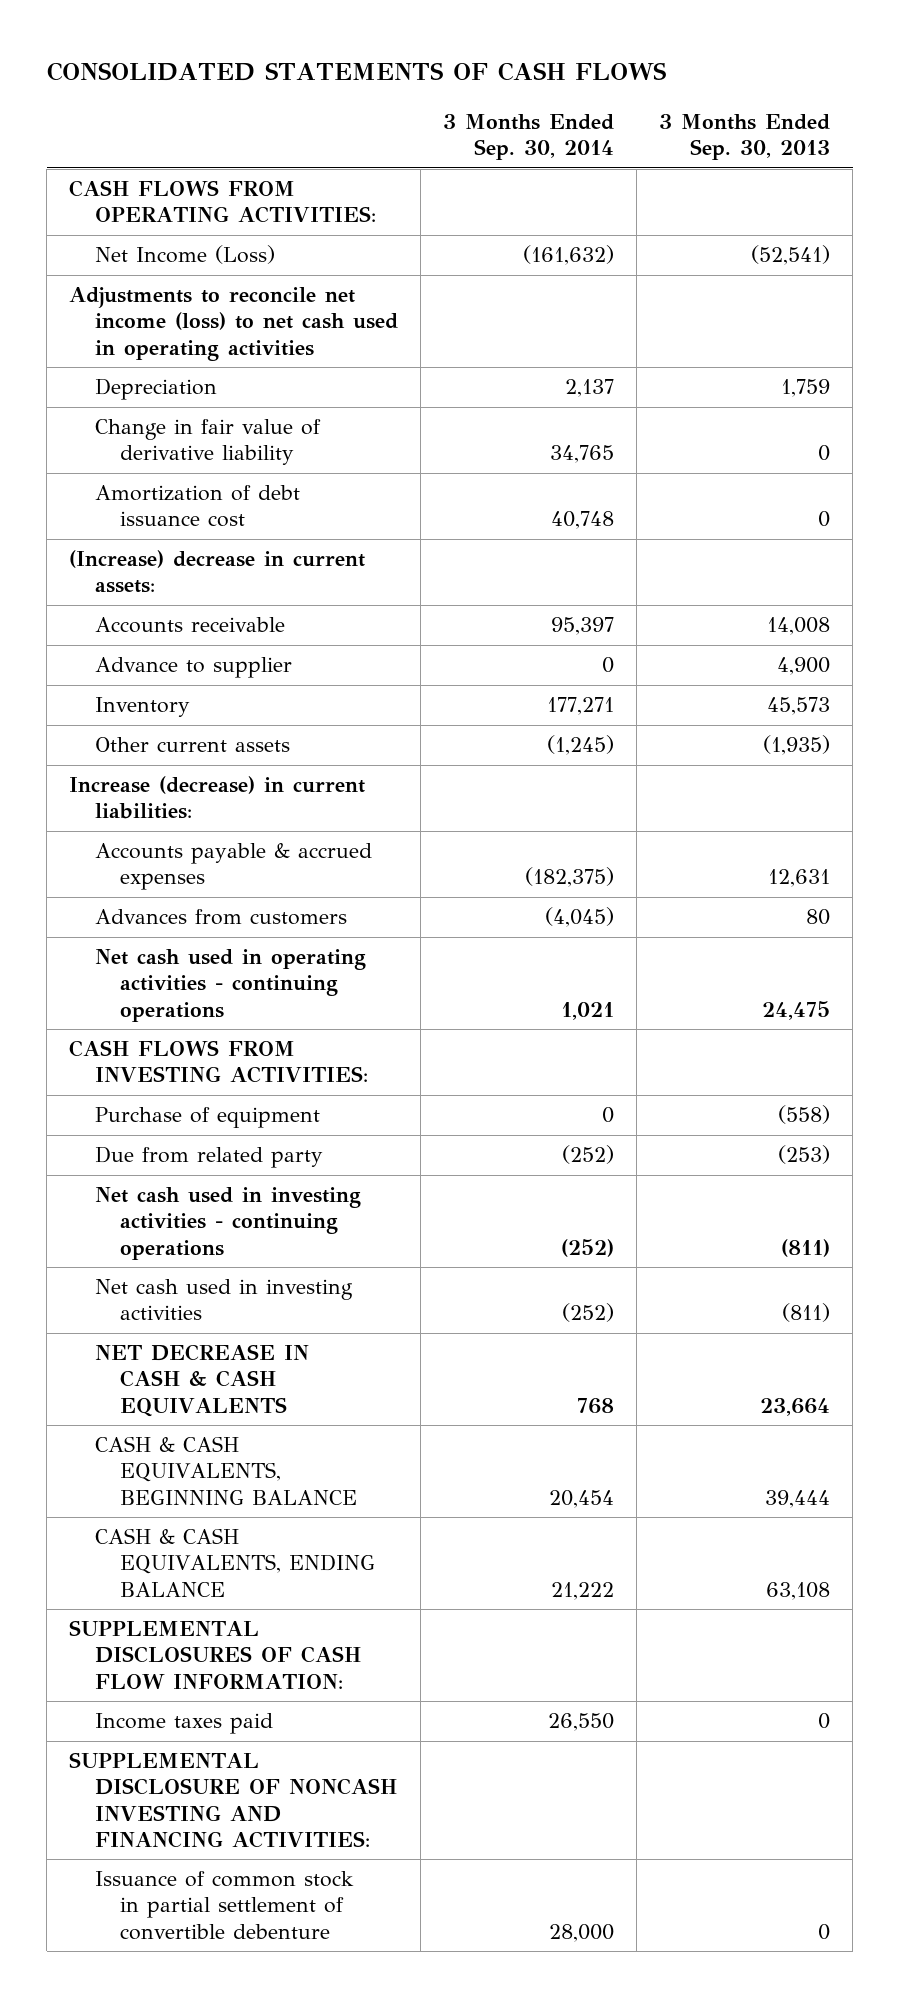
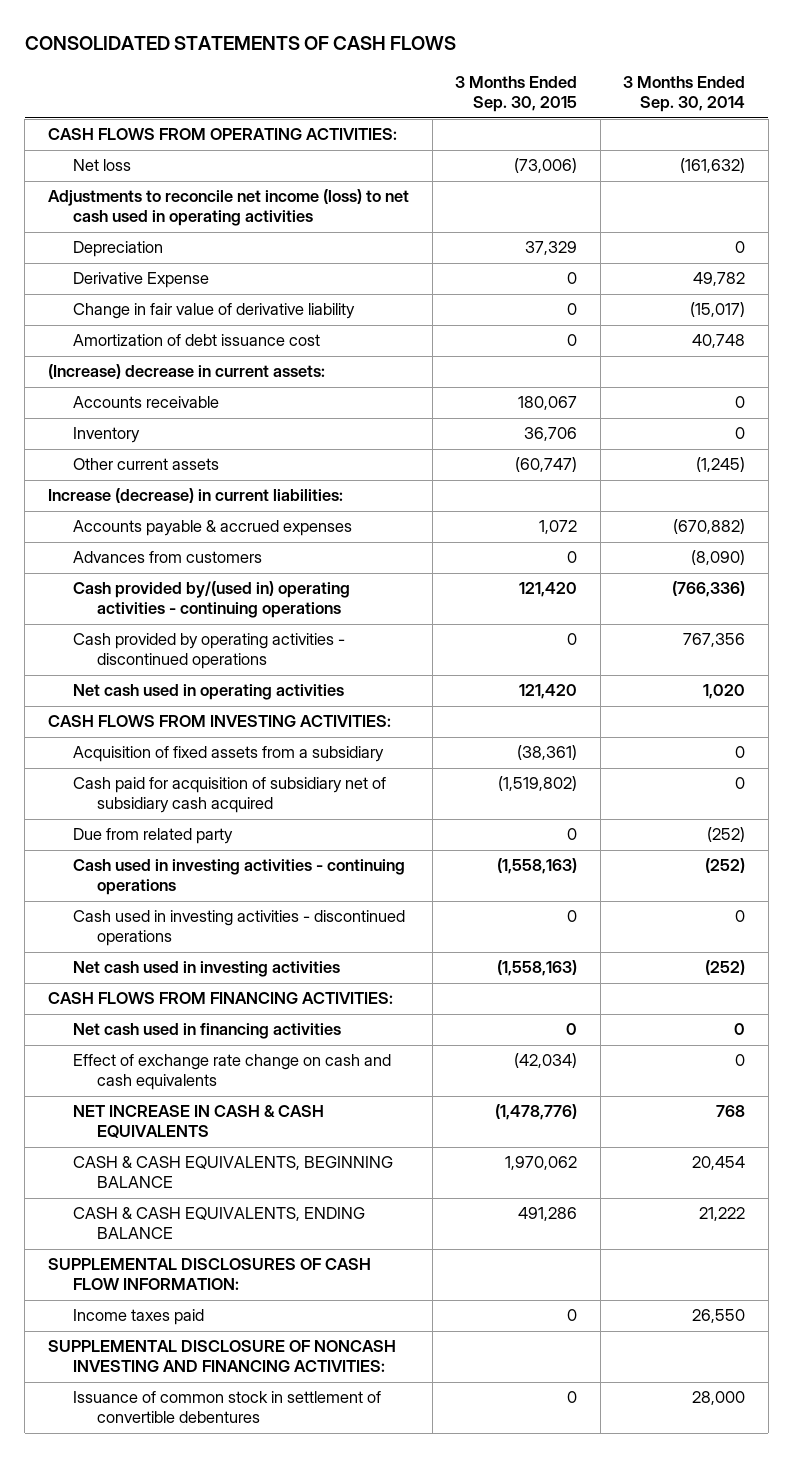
[659,113,831,161] 3 Months Ended Sep. 30, 2013 -> none
none -> [455,76,578,113] 3 Months Ended Sep. 30, 2015
[94,245,275,265] Net Income (Loss) -> [72,159,131,172] Net loss
[564,379,614,398] 2,137 -> [735,241,746,254] 0
none -> [72,272,209,289] Derivative Expense
[549,445,614,464] 34,765 -> [690,302,746,318] (15,017)
[94,657,292,679] Advance to supplier -> none
[550,617,614,636] 95,397 -> [735,396,746,409] 0
[546,697,614,716] 177,271 -> [735,427,746,440] 0
[524,867,614,888] (182,375) -> [673,519,746,535] (670,882)
[544,907,614,928] (4,045) -> [691,550,746,566] (8,090)
[94,949,366,1022] Net cash used in operating activities - continuing operations -> [72,581,350,619] Cash provided by/(used in) operating activities - continuing operations
[560,1001,614,1020] 1,021 -> [672,581,746,598] (766,336)
none -> [72,633,345,670] Cash provided by operating activities - discontinued operations
none -> [72,684,344,701] Net cash used in operating activities
[94,1107,320,1129] Purchase of equipment -> none
none -> [72,746,384,763] Acquisition of fixed assets from a subsidiary
none -> [72,777,386,814] Cash paid for acquisition of subsidiary net of subsidiary cash acquired
[94,1187,361,1260] Net cash used in investing activities - continuing operations -> [72,859,405,896] Cash used in investing activities - continuing operations
none -> [72,910,405,947] Cash used in investing activities - discontinued operations
none -> [48,992,394,1005] CASH FLOWS FROM FINANCING ACTIVITIES:
none -> [72,1023,341,1040] Net cash used in financing activities
none -> [72,1054,391,1091] Effect of exchange rate change on cash and cash equivalents
[94,1344,309,1417] NET DECREASE IN CASH & CASH EQUIVALENTS -> [72,1105,324,1139] NET INCREASE IN CASH & CASH EQUIVALENTS
[94,1871,354,1940] Issuance of common stock in partial settlement of convertible debenture -> [72,1391,381,1424] Issuance of common stock in settlement of convertible debentures

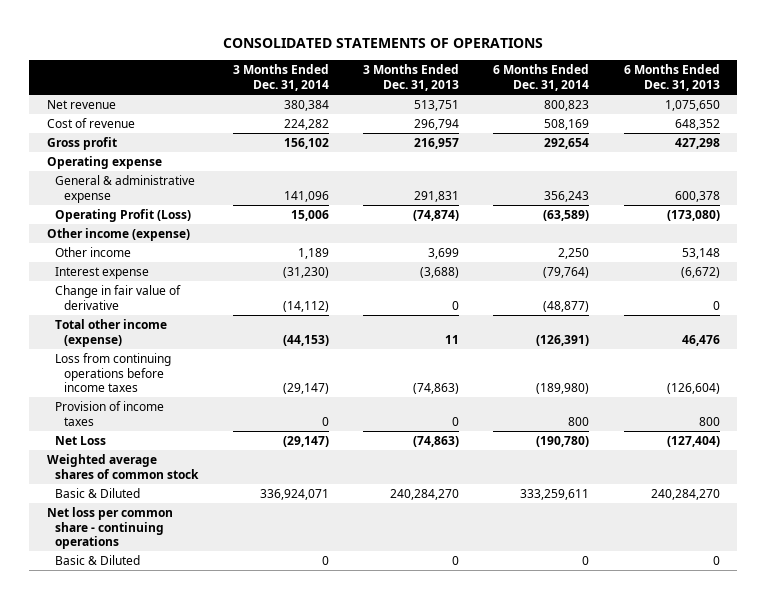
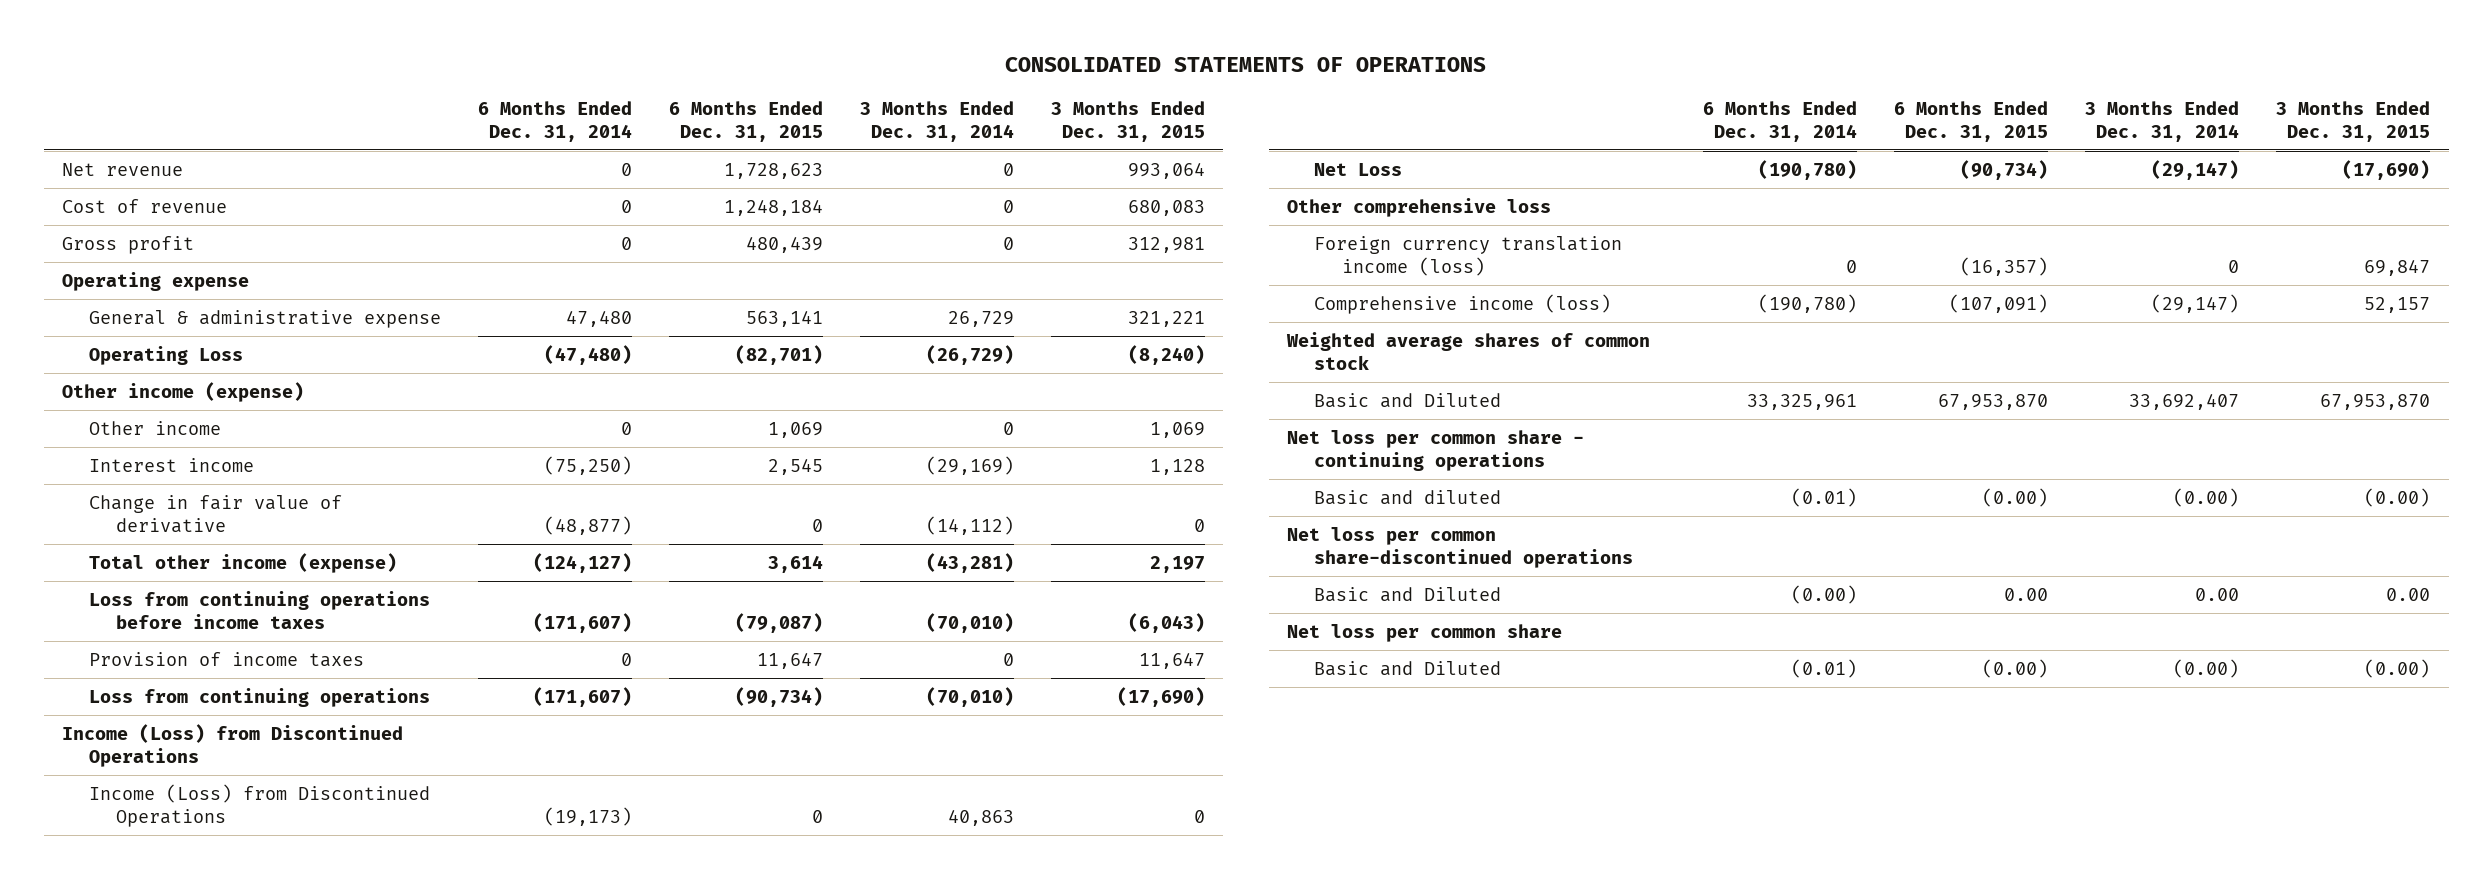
[363,64,460,91] 3 Months Ended Dec. 31, 2013 -> none
[623,64,720,91] 6 Months Ended Dec. 31, 2013 -> none
none -> [668,100,823,142] 6 Months Ended Dec. 31, 2015
none -> [1050,100,1205,142] 3 Months Ended Dec. 31, 2015
[283,99,329,111] 380,384 -> [1002,162,1014,176] 0
[544,99,590,111] 800,823 -> [621,162,633,176] 0
[283,118,329,130] 224,282 -> [1002,199,1014,213] 0
[544,118,590,130] 508,169 -> [621,199,633,213] 0
[283,137,329,149] 156,102 -> [1002,236,1014,250] 0
[544,137,590,149] 292,654 -> [621,236,633,250] 0
[283,190,329,202] 141,096 -> [947,310,1014,327] 26,729
[544,190,590,202] 356,243 -> [566,310,633,327] 47,480
[55,208,192,222] Operating Profit (Loss) -> [89,345,244,365] Operating Loss
[290,209,329,221] 15,006 -> [925,344,1014,365] (26,729)
[543,209,590,221] (63,589) -> [544,344,633,365] (47,480)
[55,266,150,279] Interest expense -> none
[297,247,329,259] 1,189 -> [1002,421,1014,435] 0
[558,247,590,259] 2,250 -> [621,421,633,435] 0
none -> [89,457,255,472] Interest income
[282,334,329,346] (44,153) -> [925,552,1014,573] (43,281)
[536,334,590,346] (126,391) -> [533,552,633,573] (124,127)
[282,383,329,395] (29,147) -> [925,612,1014,633] (70,010)
[536,383,590,395] (189,980) -> [533,612,633,633] (171,607)
[568,416,590,426] 800 -> [621,652,633,666] 0
none -> [89,687,431,707] Loss from continuing operations
none -> [61,723,403,767] Income (Loss) from Discontinued Operations
none -> [89,783,431,827] Income (Loss) from Discontinued Operations
none -> [1287,197,1552,217] Other comprehensive loss
none -> [1314,235,1623,276] Foreign currency translation income (loss)
none -> [1314,293,1612,314] Comprehensive income (loss)
[55,487,141,498] Basic & Diluted -> [1314,392,1502,408] Basic and Diluted
[259,488,329,500] 336,924,071 -> [2129,393,2240,410] 33,692,407
[520,488,590,500] 333,259,611 -> [1747,393,1858,410] 33,325,961
none -> [1314,489,1502,505] Basic and diluted
none -> [1287,526,1634,568] Net loss per common share-discontinued operations
none -> [1314,586,1502,602] Basic and Diluted
none -> [1287,623,1563,642] Net loss per common share
[55,554,141,565] Basic & Diluted -> [1314,660,1502,676] Basic and Diluted
[321,555,329,565] 0 -> [2173,658,2240,678] (0.00)
[582,555,590,565] 0 -> [1791,658,1858,678] (0.01)

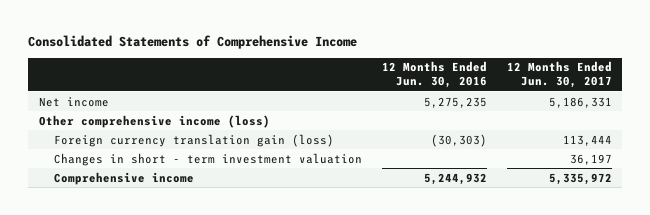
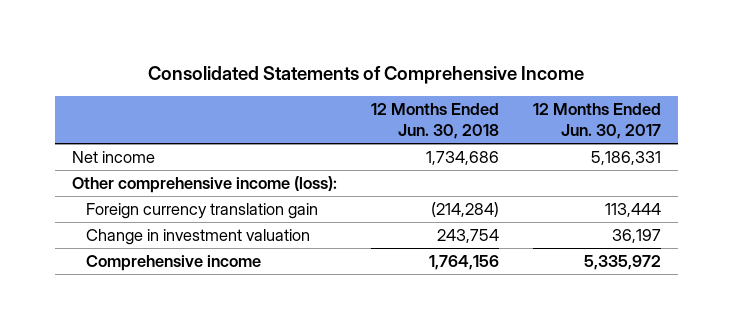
[381,61,487,89] 12 Months Ended Jun. 30, 2016 -> none
none -> [370,103,499,140] 12 Months Ended Jun. 30, 2018
[38,114,270,128] Other comprehensive income (loss) -> [71,176,337,194] Other comprehensive income (loss):
[53,133,334,147] Foreign currency translation gain (loss) -> [85,203,318,220] Foreign currency translation gain
[53,152,362,166] Changes in short - term investment valuation -> [85,229,310,246] Change in investment valuation

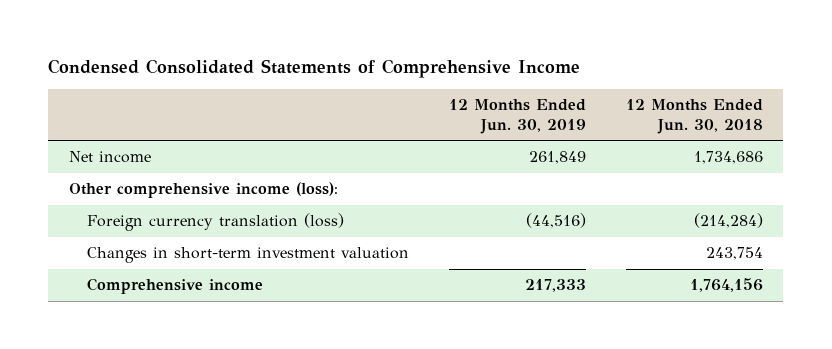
[148,66,585,85] Consolidated Statements of Comprehensive Income -> [48,59,581,79] Condensed Consolidated Statements of Comprehensive Income
[532,103,661,140] 12 Months Ended Jun. 30, 2017 -> none
none -> [449,99,587,134] 12 Months Ended Jun. 30, 2019
[85,203,318,220] Foreign currency translation gain -> [87,213,345,232] Foreign currency translation (loss)
[85,229,310,246] Change in investment valuation -> [87,247,410,264] Changes in short-term investment valuation

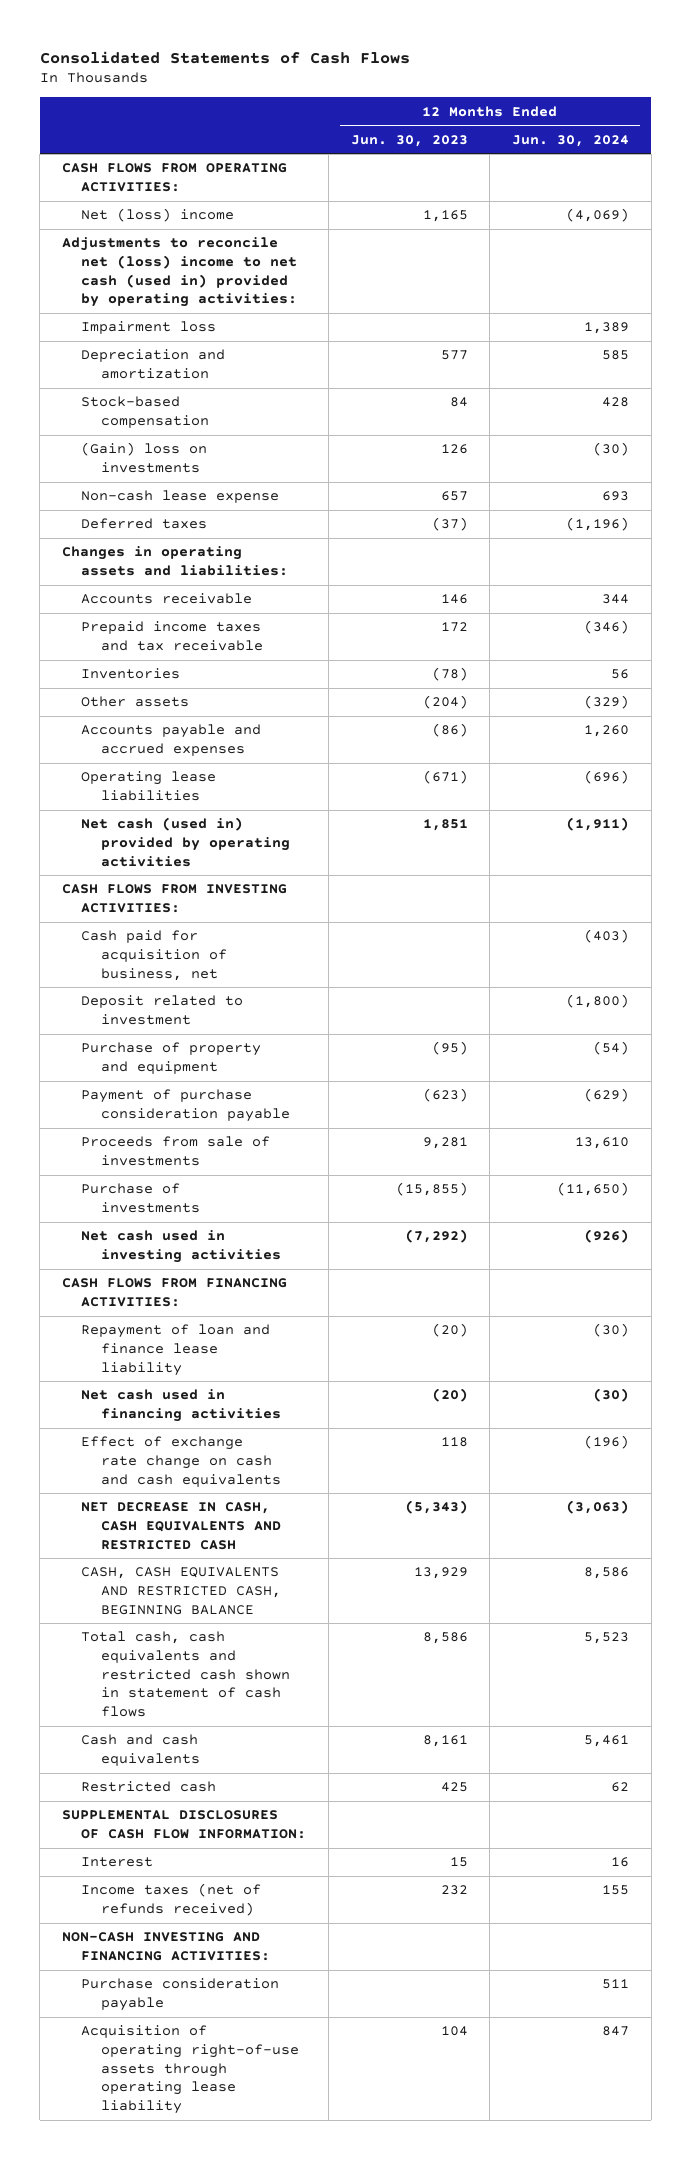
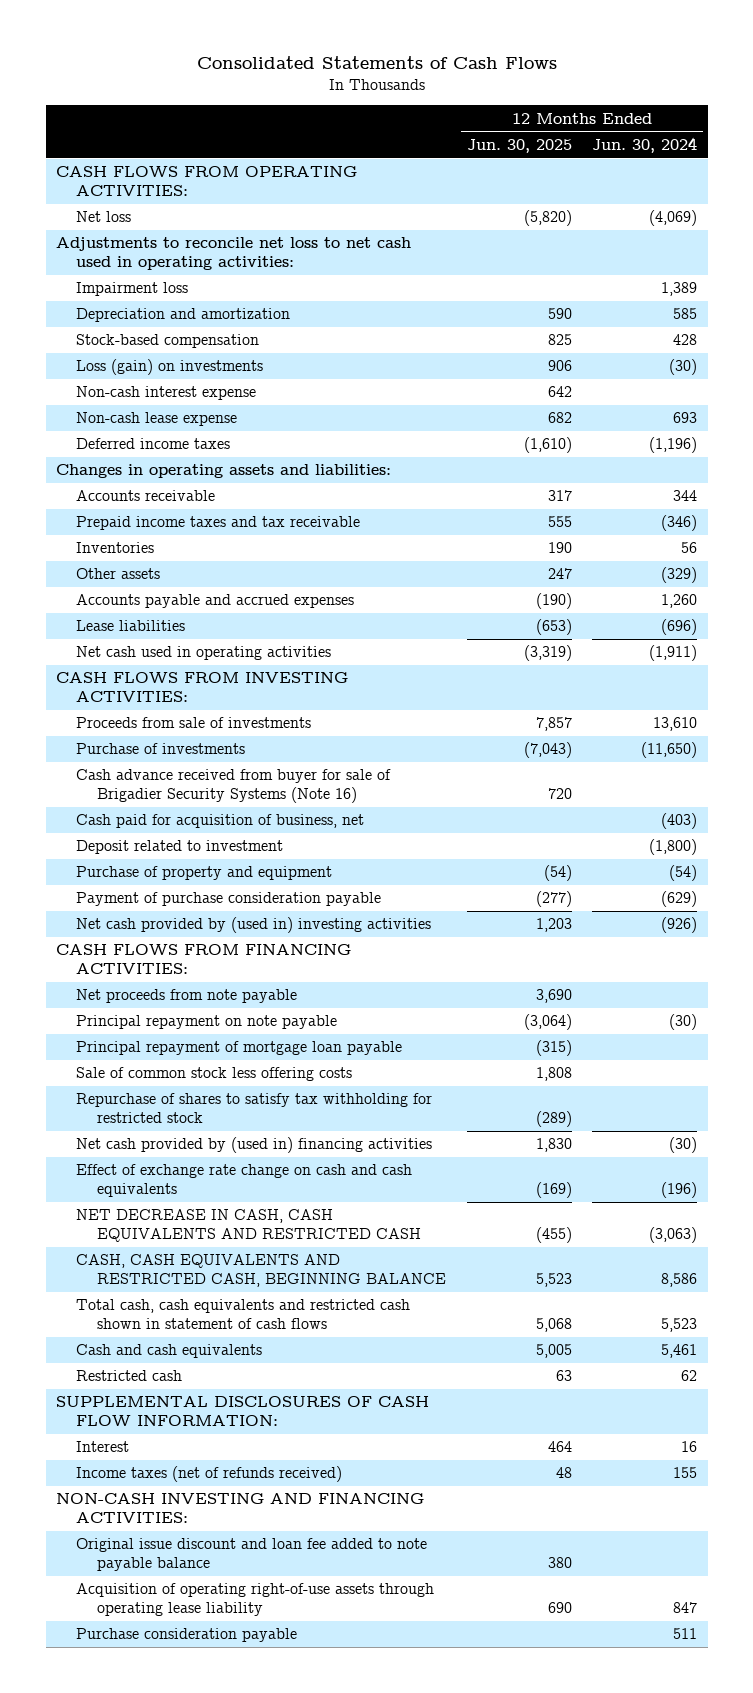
[350,134,468,147] Jun. 30, 2023 -> none
none -> [466,139,572,154] Jun. 30, 2025
[81,208,235,223] Net (loss) income -> [76,211,132,223] Net loss
[61,237,298,308] Adjustments to reconcile net (loss) income to net cash (used in) provided by operating activities: -> [55,237,411,270] Adjustments to reconcile net loss to net cash used in operating activities:
[81,442,208,474] (Gain) loss on investments -> [76,359,264,376] Loss (gain) on investments
none -> [76,386,257,401] Non-cash interest expense
[81,518,208,530] Deferred taxes -> [76,438,231,450] Deferred income taxes
[81,771,217,802] Operating lease liabilities -> [76,620,186,632] Lease liabilities
[81,817,291,867] Net cash (used in) provided by operating activities -> [76,646,332,661] Net cash used in operating activities
[81,1136,271,1167] Proceeds from sale of investments -> [76,717,312,729] Proceeds from sale of investments
[81,1183,201,1214] Purchase of investments -> [76,743,246,755] Purchase of investments
none -> [76,769,392,803] Cash advance received from buyer for sale of Brigadier Security Systems (Note 16)
[81,1230,282,1264] Net cash used in investing activities -> [76,917,432,934] Net cash provided by (used in) investing activities
[81,1324,271,1376] Repayment of loan and finance lease liability -> none
none -> [76,989,298,1004] Net proceeds from note payable
none -> [76,1015,338,1030] Principal repayment on note payable
none -> [76,1041,403,1056] Principal repayment of mortgage loan payable
none -> [76,1067,353,1082] Sale of common stock less offering costs
none -> [76,1093,433,1123] Repurchase of shares to satisfy tax withholding for restricted stock
[81,1389,282,1423] Net cash used in financing activities -> [76,1137,433,1154] Net cash provided by (used in) financing activities
none -> [76,1538,428,1571] Original issue discount and loan fee added to note payable balance
[81,1978,280,2012] Purchase consideration payable -> [76,1628,298,1643] Purchase consideration payable

